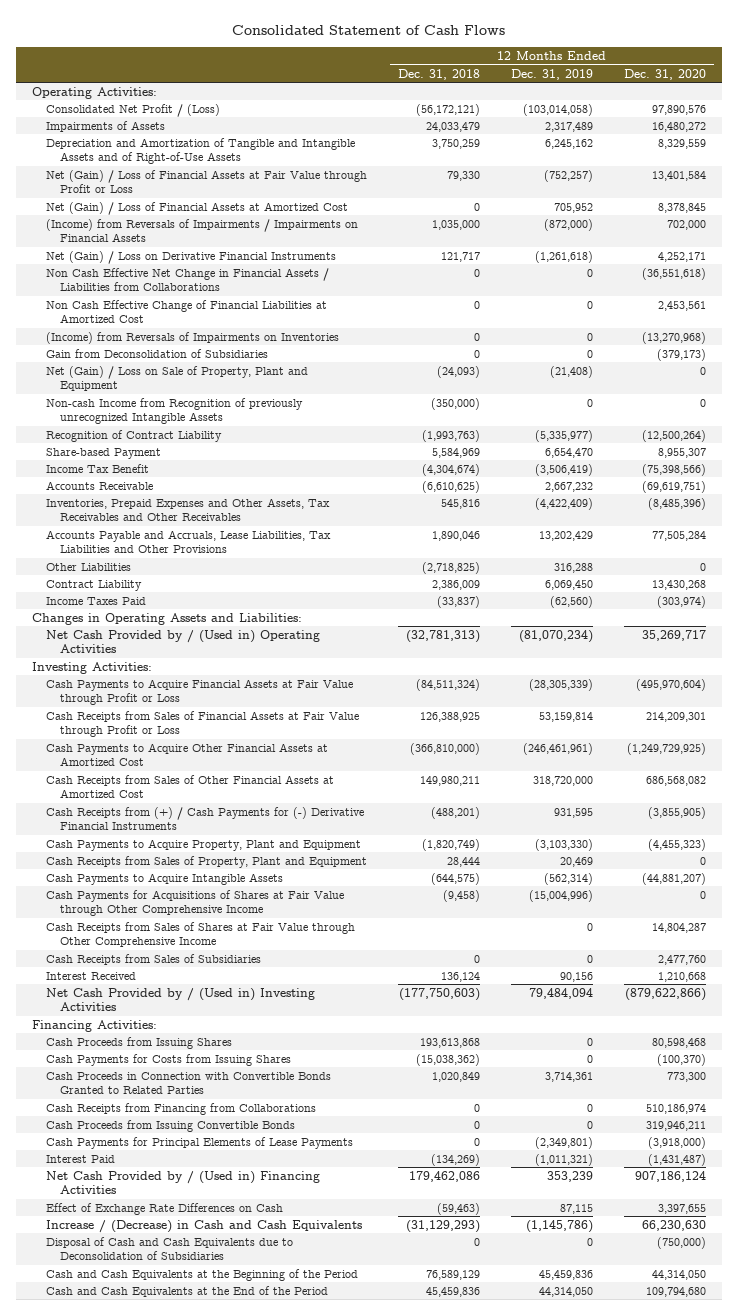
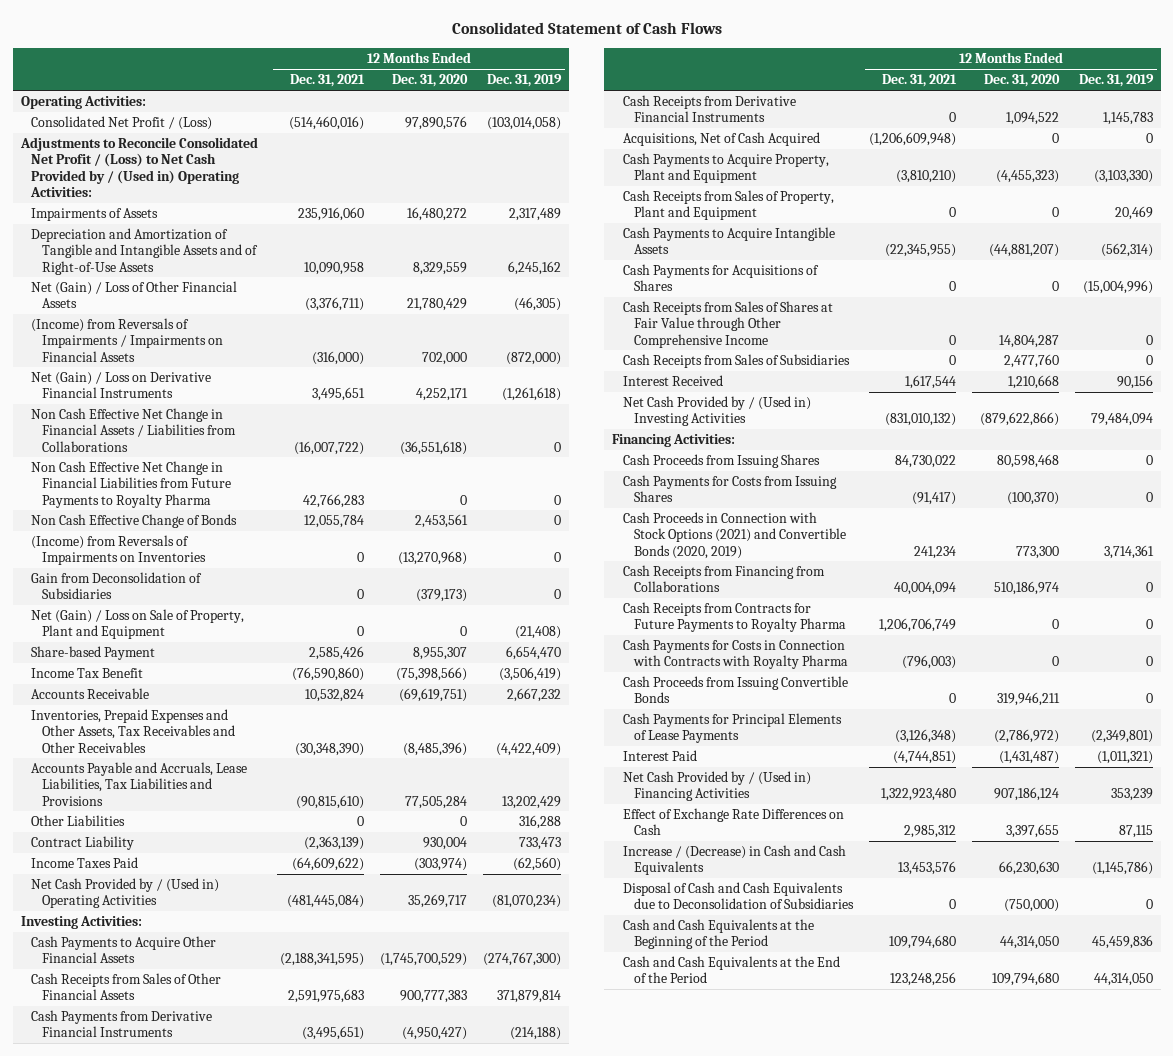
[397,68,480,80] Dec. 31, 2018 -> none
none -> [290,74,366,88] Dec. 31, 2021
none -> [19,137,258,197] Adjustments to Reconcile Consolidated Net Profit / (Loss) to Net Cash Provided by / (Used in) Operating Activities:
[45,201,348,215] Net (Gain) / Loss of Financial Assets at Amortized Cost -> none
[45,169,367,194] Net (Gain) / Loss of Financial Assets at Fair Value through Profit or Loss -> [31,281,238,309] Net (Gain) / Loss of Other Financial Assets
[544,169,594,182] (752,257) -> [514,297,562,312] (46,305)
[652,170,707,181] 13,401,584 -> [407,298,468,312] 21,780,429
none -> [31,461,232,508] Non Cash Effective Net Change in Financial Liabilities from Future Payments to Royalty Pharma
[45,299,327,324] Non Cash Effective Change of Financial Liabilities at Amortized Cost -> [31,514,238,529] Non Cash Effective Change of Bonds
[45,397,303,425] Non-cash Income from Recognition of previously unrecognized Intangible Assets -> none
[45,429,222,442] Recognition of Contract Liability -> none
[45,529,331,554] Accounts Payable and Accruals, Lease Liabilities, Tax Liabilities and Other Provisions -> [31,762,248,806] Accounts Payable and Accruals, Lease Liabilities, Tax Liabilities and Provisions
[545,579,594,590] 6,069,450 -> [519,837,562,851] 733,473
[652,579,707,590] 13,430,268 -> [423,837,468,851] 930,004
[31,612,302,625] Changes in Operating Assets and Liabilities: -> none
[45,742,328,767] Cash Payments to Acquire Other Financial Assets at Amortized Cost -> none
[45,774,334,799] Cash Receipts from Sales of Other Financial Assets at Amortized Cost -> none
[45,678,353,706] Cash Payments to Acquire Financial Assets at Fair Value through Profit or Loss -> [31,936,217,964] Cash Payments to Acquire Other Financial Assets
[529,678,594,691] (28,305,339) -> [483,952,562,967] (274,767,300)
[636,678,707,691] (495,970,604) -> [380,953,468,967] (1,745,700,529)
[45,710,359,738] Cash Receipts from Sales of Financial Assets at Fair Value through Profit or Loss -> [31,973,222,1001] Cash Receipts from Sales of Other Financial Assets
[539,711,594,722] 53,159,814 -> [497,990,562,1004] 371,879,814
[646,711,707,722] 214,209,301 -> [400,990,468,1004] 900,777,383
none -> [31,1010,213,1038] Cash Payments from Derivative Financial Instruments
[45,806,364,831] Cash Receipts from (+) / Cash Payments for (-) Derivative Financial Instruments -> [622,95,796,123] Cash Receipts from Derivative Financial Instruments
[554,807,594,818] 931,595 -> [1102,112,1153,126] 1,145,783
[648,806,707,819] (3,855,905) -> [1005,112,1059,126] 1,094,522
none -> [622,132,820,147] Acquisitions, Net of Cash Acquired
[45,889,344,917] Cash Payments for Acquisitions of Shares at Fair Value through Other Comprehensive Income -> [622,264,819,292] Cash Payments for Acquisitions of Shares
[45,1071,331,1095] Cash Proceeds in Connection with Convertible Bonds Granted to Related Parties -> [622,512,846,559] Cash Proceeds in Connection with Stock Options (2021) and Convertible Bonds (2020, 2019)
none -> [622,602,846,633] Cash Receipts from Contracts for Future Payments to Royalty Pharma
none -> [622,639,848,670] Cash Payments for Costs in Connection with Contracts with Royalty Pharma
[648,1136,707,1149] (3,918,000) -> [993,729,1059,744] (2,786,972)

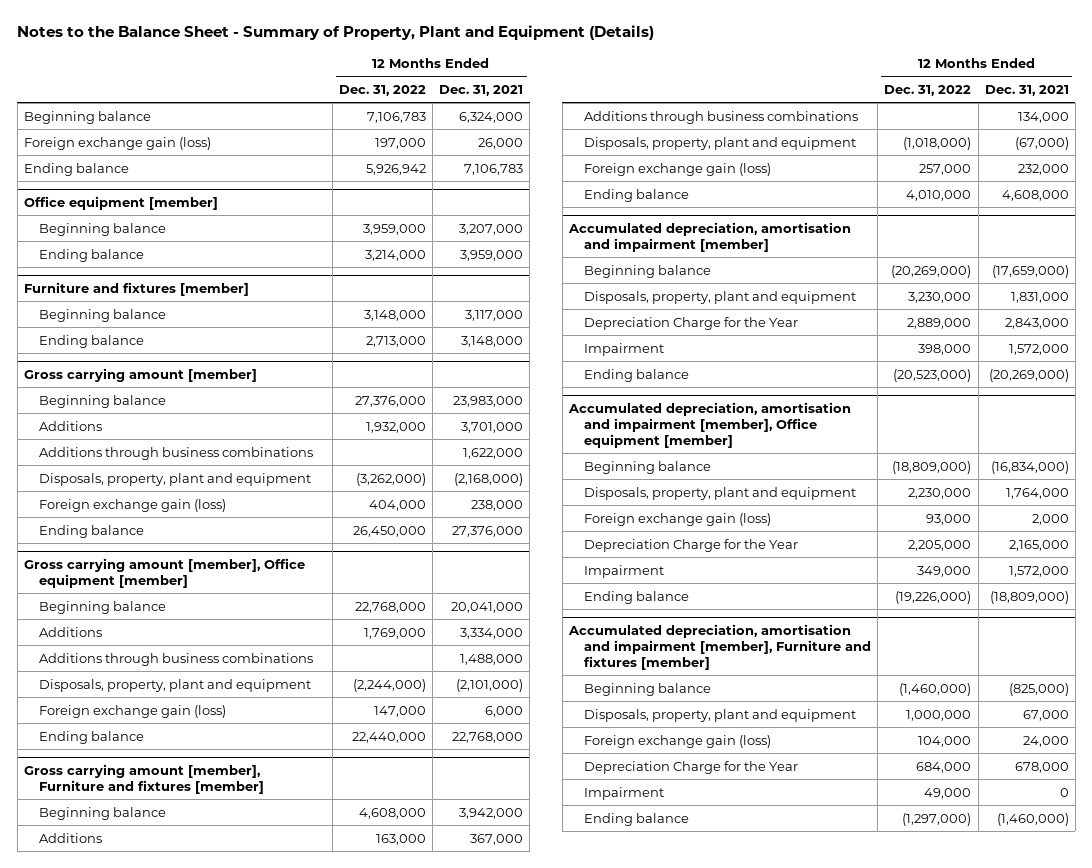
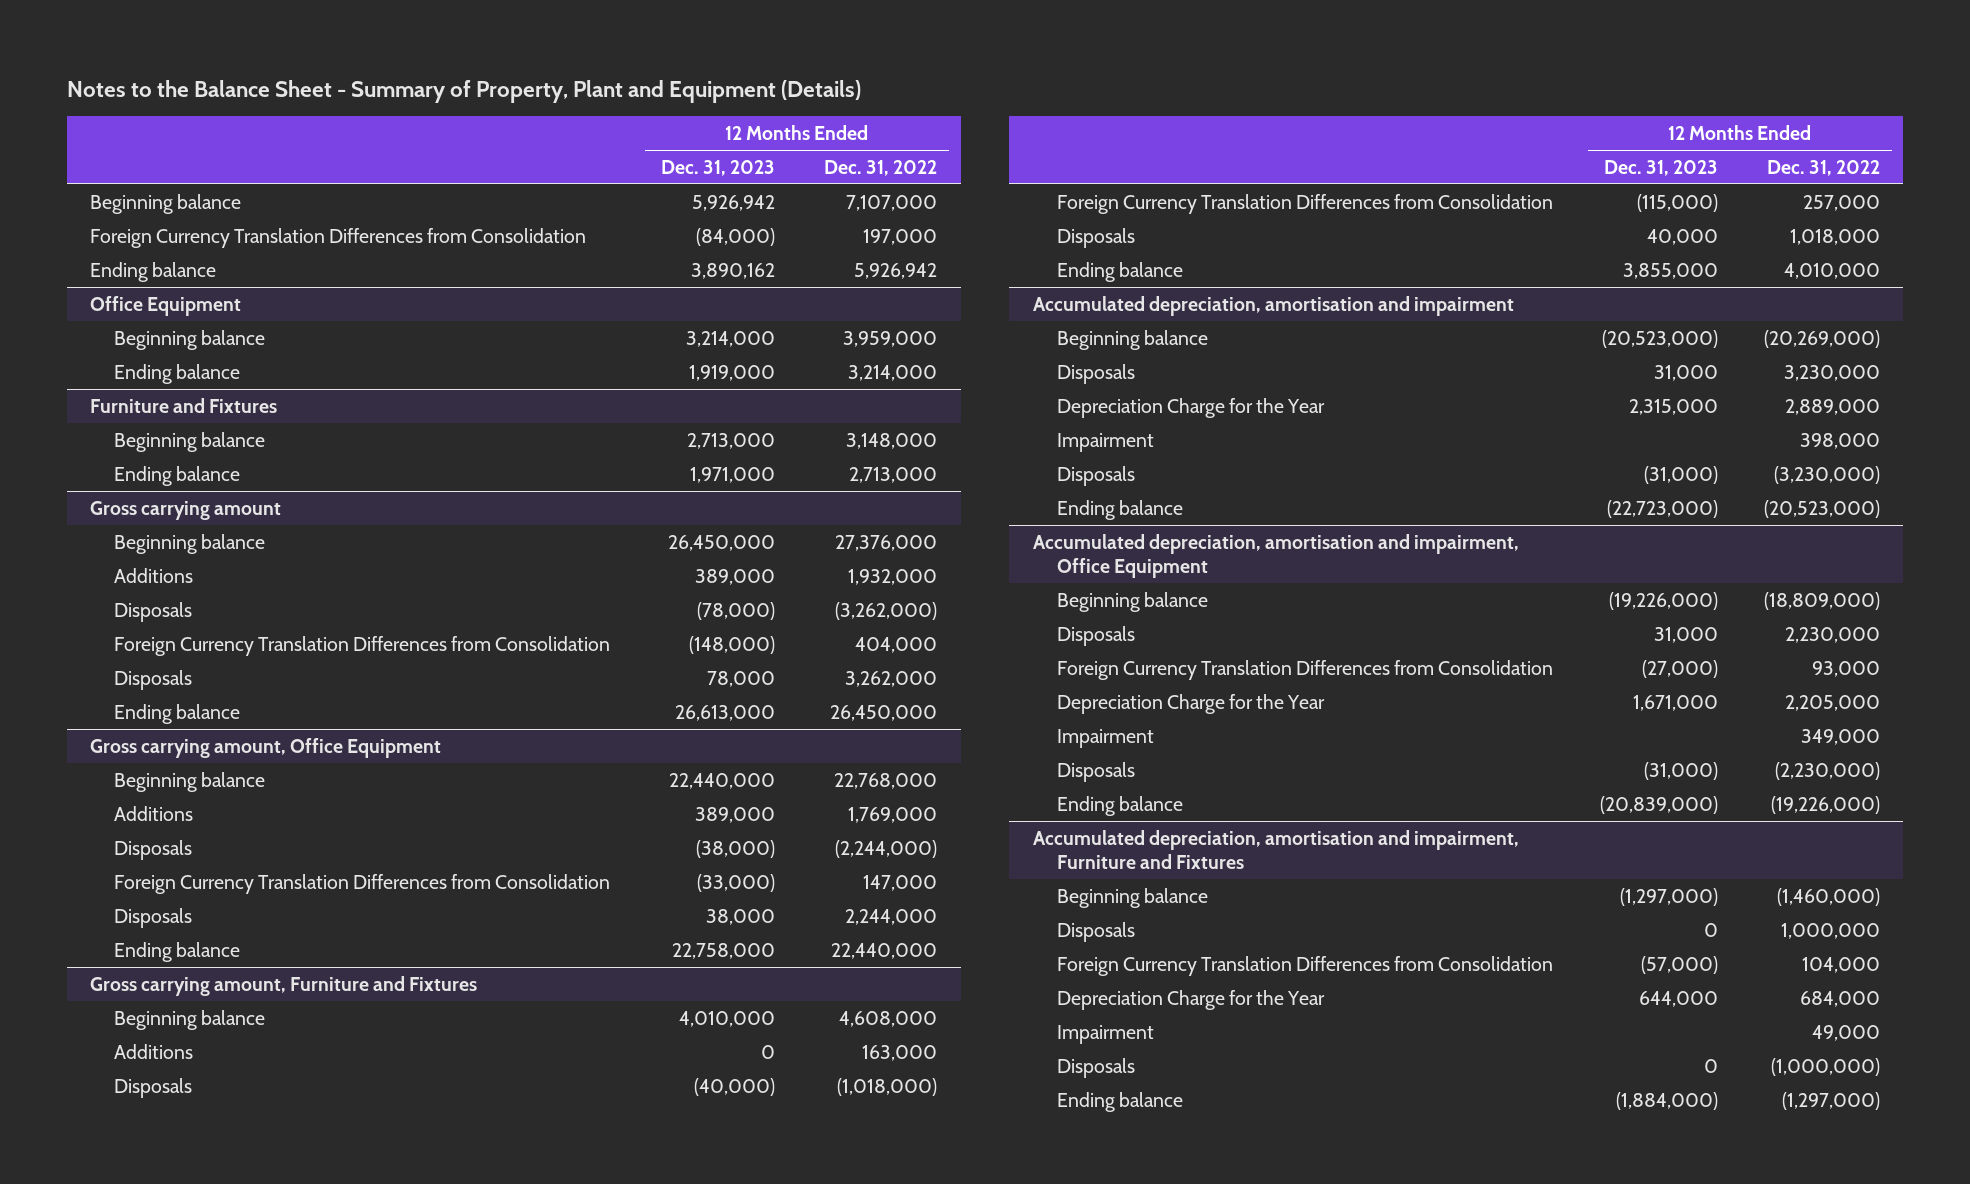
[439,84,524,96] Dec. 31, 2021 -> none
none -> [660,159,775,176] Dec. 31, 2023
[367,111,427,123] 7,106,783 -> [846,194,938,211] 7,107,000
[23,136,211,150] Foreign exchange gain (loss) -> [89,227,586,248] Foreign Currency Translation Differences from Consolidation
[23,195,218,210] Office equipment [member] -> [89,295,241,316] Office Equipment
[23,281,249,296] Furniture and fixtures [member] -> [89,397,277,413] Furniture and Fixtures
[23,367,257,382] Gross carrying amount [member] -> [89,500,281,520] Gross carrying amount
[39,446,314,460] Additions through business combinations -> none
[39,472,312,486] Disposals, property, plant and equipment -> [114,601,193,622] Disposals
[39,498,227,512] Foreign exchange gain (loss) -> [114,635,611,656] Foreign Currency Translation Differences from Consolidation
none -> [114,669,193,690] Disposals
[23,557,305,588] Gross carrying amount [member], Office equipment [member] -> [89,737,441,758] Gross carrying amount, Office Equipment
[39,652,314,666] Additions through business combinations -> none
[39,678,312,692] Disposals, property, plant and equipment -> [114,839,193,860] Disposals
[39,704,227,718] Foreign exchange gain (loss) -> [114,873,611,894] Foreign Currency Translation Differences from Consolidation
none -> [114,907,193,928] Disposals
[23,763,265,794] Gross carrying amount [member], Furniture and fixtures [member] -> [89,975,477,996] Gross carrying amount, Furniture and Fixtures
[584,110,859,124] Additions through business combinations -> none
[584,136,857,150] Disposals, property, plant and equipment -> [114,1077,193,1098] Disposals
[584,162,772,176] Foreign exchange gain (loss) -> [1057,193,1554,214] Foreign Currency Translation Differences from Consolidation
none -> [1057,227,1136,248] Disposals
[567,221,851,252] Accumulated depreciation, amortisation and impairment [member] -> [1032,295,1514,316] Accumulated depreciation, amortisation and impairment
[584,290,857,304] Disposals, property, plant and equipment -> [1057,363,1136,384] Disposals
none -> [1057,465,1136,486] Disposals
[567,401,851,448] Accumulated depreciation, amortisation and impairment [member], Office equipment [member] -> [1032,533,1519,578] Accumulated depreciation, amortisation and impairment, Office Equipment
[584,486,857,500] Disposals, property, plant and equipment -> [1057,625,1136,646] Disposals
[584,512,772,526] Foreign exchange gain (loss) -> [1057,659,1554,680] Foreign Currency Translation Differences from Consolidation
none -> [1057,761,1136,782] Disposals
[567,623,872,670] Accumulated depreciation, amortisation and impairment [member], Furniture and fixtures [member] -> [1032,829,1519,869] Accumulated depreciation, amortisation and impairment, Furniture and Fixtures
[584,708,857,722] Disposals, property, plant and equipment -> [1057,921,1136,942] Disposals
[584,734,772,748] Foreign exchange gain (loss) -> [1057,955,1554,976] Foreign Currency Translation Differences from Consolidation
none -> [1057,1057,1136,1078] Disposals

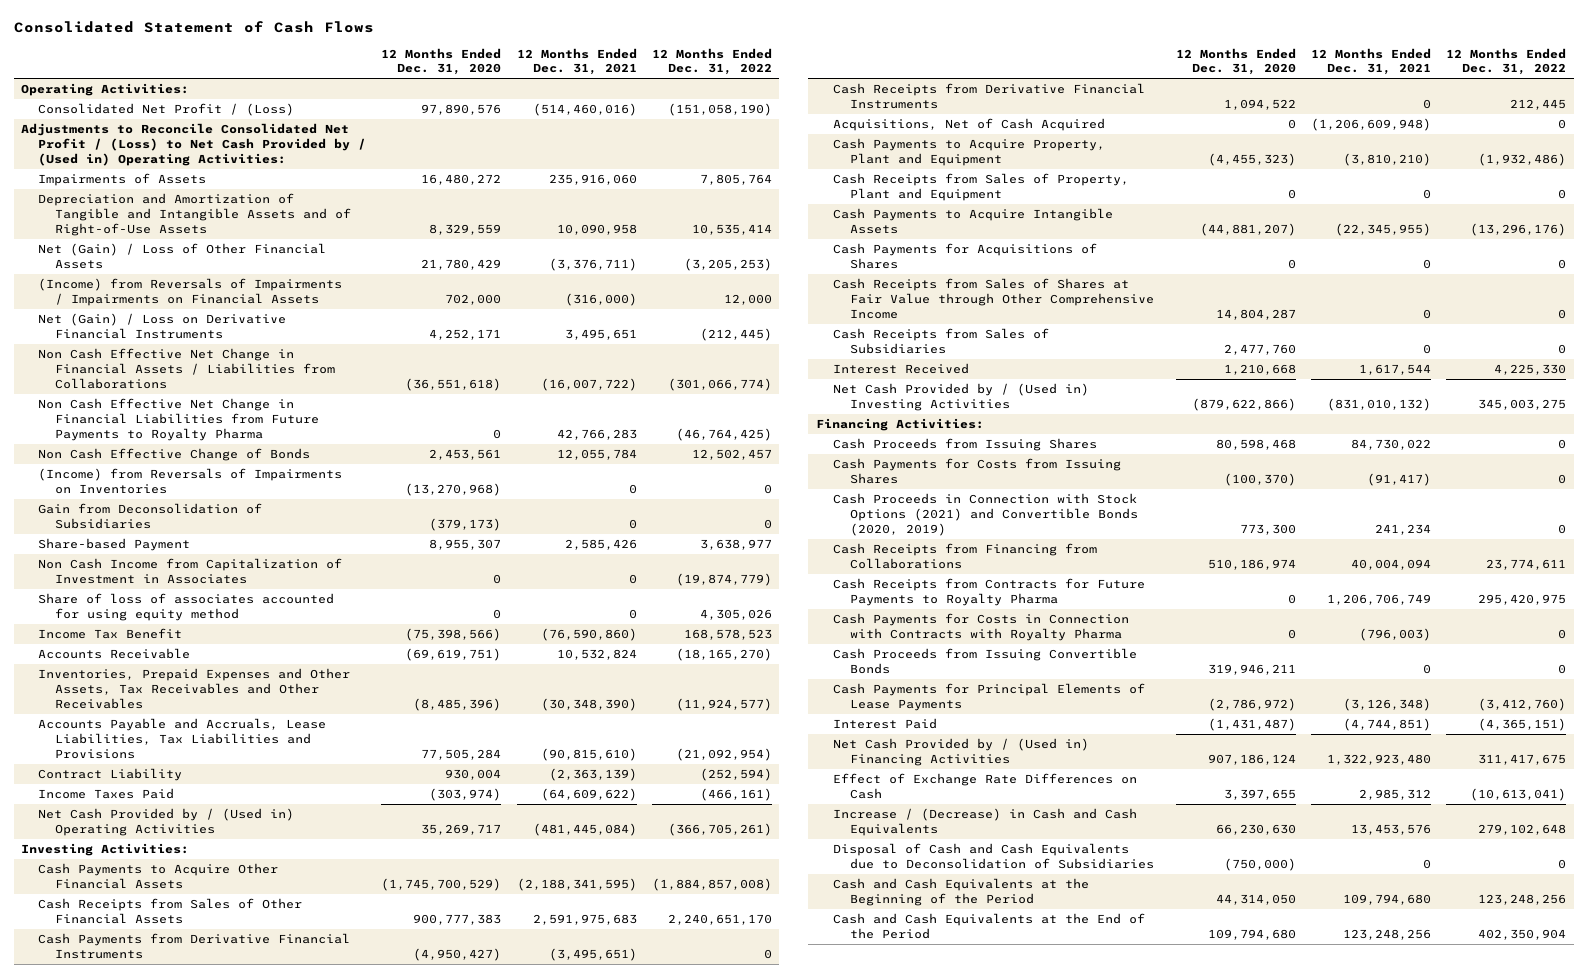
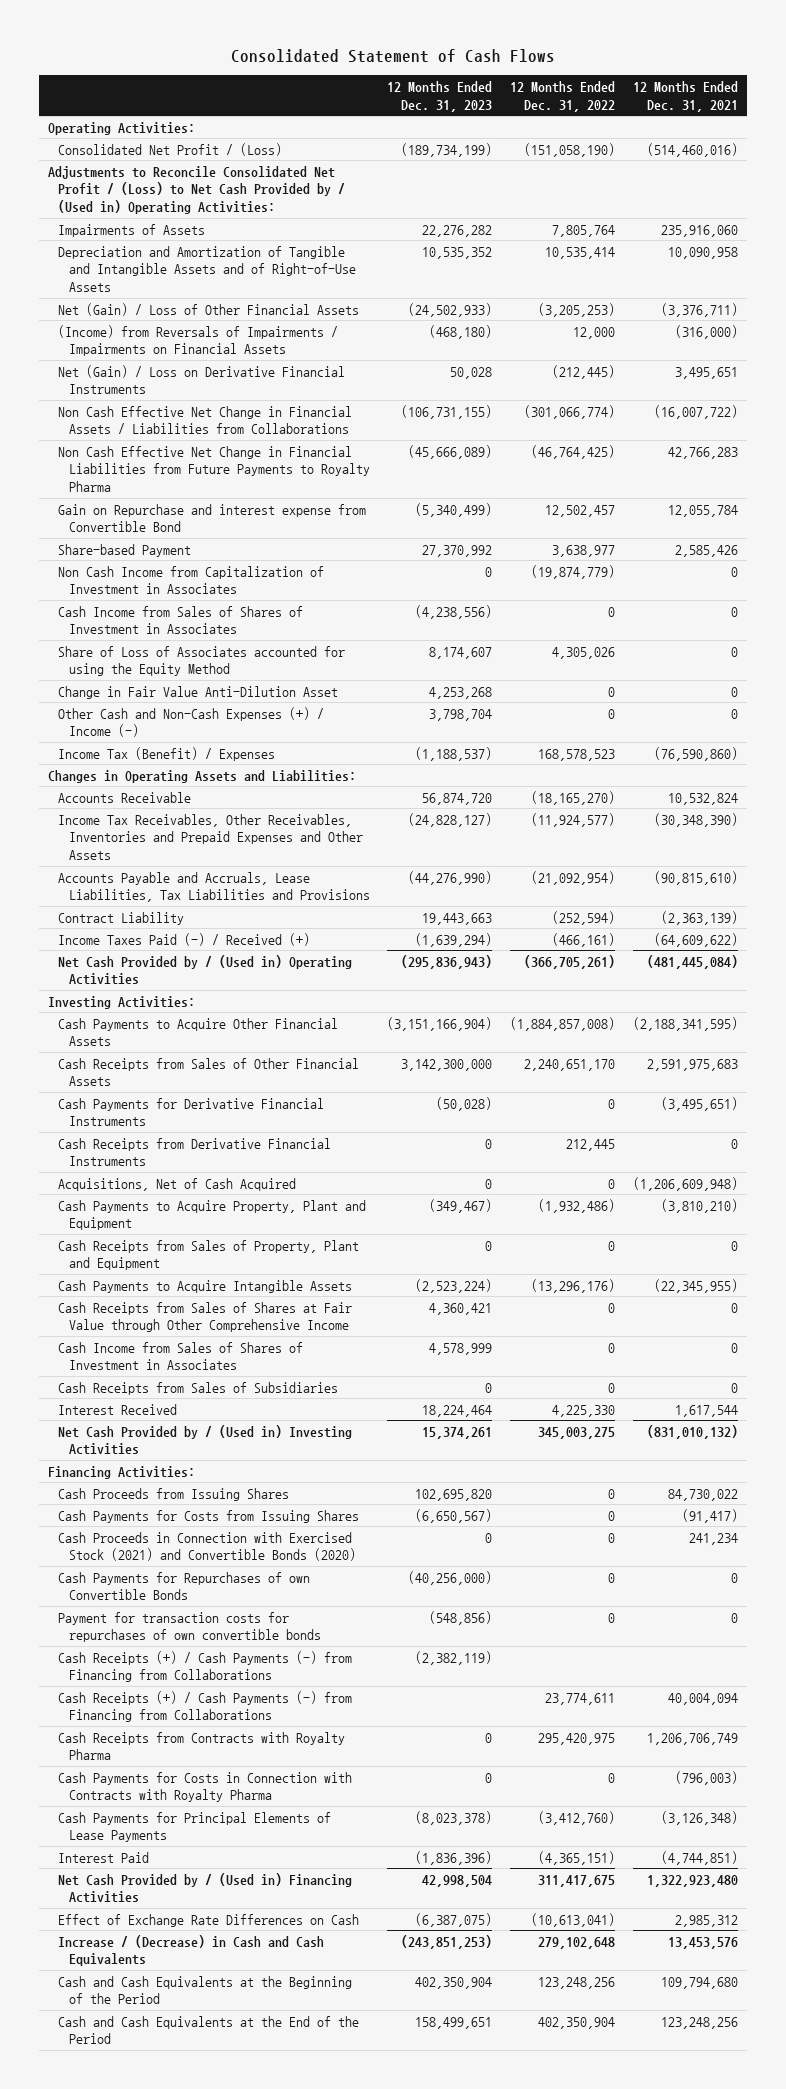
[381,47,502,76] 12 Months Ended Dec. 31, 2020 -> none
none -> [387,81,493,112] 12 Months Ended Dec. 31, 2023
[38,468,343,494] (Income) from Reversals of Impairments on Inventories -> none
[38,503,263,529] Gain from Deconsolidation of Subsidiaries -> none
[38,448,311,462] Non Cash Effective Change of Bonds -> [58,503,367,533] Gain on Repurchase and interest expense from Convertible Bond
none -> [58,605,304,635] Cash Income from Sales of Shares of Investment in Associates
[38,593,335,621] Share of loss of associates accounted for using equity method -> [58,645,346,677] Share of Loss of Associates accounted for using the Equity Method
none -> [58,685,339,699] Change in Fair Value Anti-Dilution Asset
none -> [58,706,325,738] Other Cash and Non-Cash Expenses (+) / Income (-)
[38,628,183,640] Income Tax Benefit -> [58,746,276,761] Income Tax (Benefit) / Expenses
none -> [47,769,356,783] Changes in Operating Assets and Liabilities:
[38,668,351,709] Inventories, Prepaid Expenses and Other Assets, Tax Receivables and Other Receivables -> [58,813,363,861] Income Tax Receivables, Other Receivables, Inventories and Prepaid Expenses and Other Assets
[38,788,175,800] Income Taxes Paid -> [58,932,311,946] Income Taxes Paid (-) / Received (+)
[38,933,351,959] Cash Payments from Derivative Financial Instruments -> [58,1097,325,1127] Cash Payments for Derivative Financial Instruments
[832,243,1097,269] Cash Payments for Acquisitions of Shares -> none
none -> [58,1341,304,1371] Cash Income from Sales of Shares of Investment in Associates
[832,493,1138,536] Cash Proceeds in Connection with Stock Options (2021) and Convertible Bonds (2020, 2019) -> [58,1531,356,1562] Cash Proceeds in Connection with Exercised Stock (2021) and Convertible Bonds (2020)
none -> [58,1571,311,1601] Cash Payments for Repurchases of own Convertible Bonds
none -> [58,1611,321,1643] Payment for transaction costs for repurchases of own convertible bonds
none -> [58,1650,353,1683] Cash Receipts (+) / Cash Payments (-) from Financing from Collaborations
[832,543,1097,569] Cash Receipts from Financing from Collaborations -> [58,1690,353,1723] Cash Receipts (+) / Cash Payments (-) from Financing from Collaborations
[832,578,1145,606] Cash Receipts from Contracts for Future Payments to Royalty Pharma -> [58,1731,346,1761] Cash Receipts from Contracts with Royalty Pharma
[832,648,1137,674] Cash Proceeds from Issuing Convertible Bonds -> none
[832,843,1154,869] Disposal of Cash and Cash Equivalents due to Deconsolidation of Subsidiaries -> none

